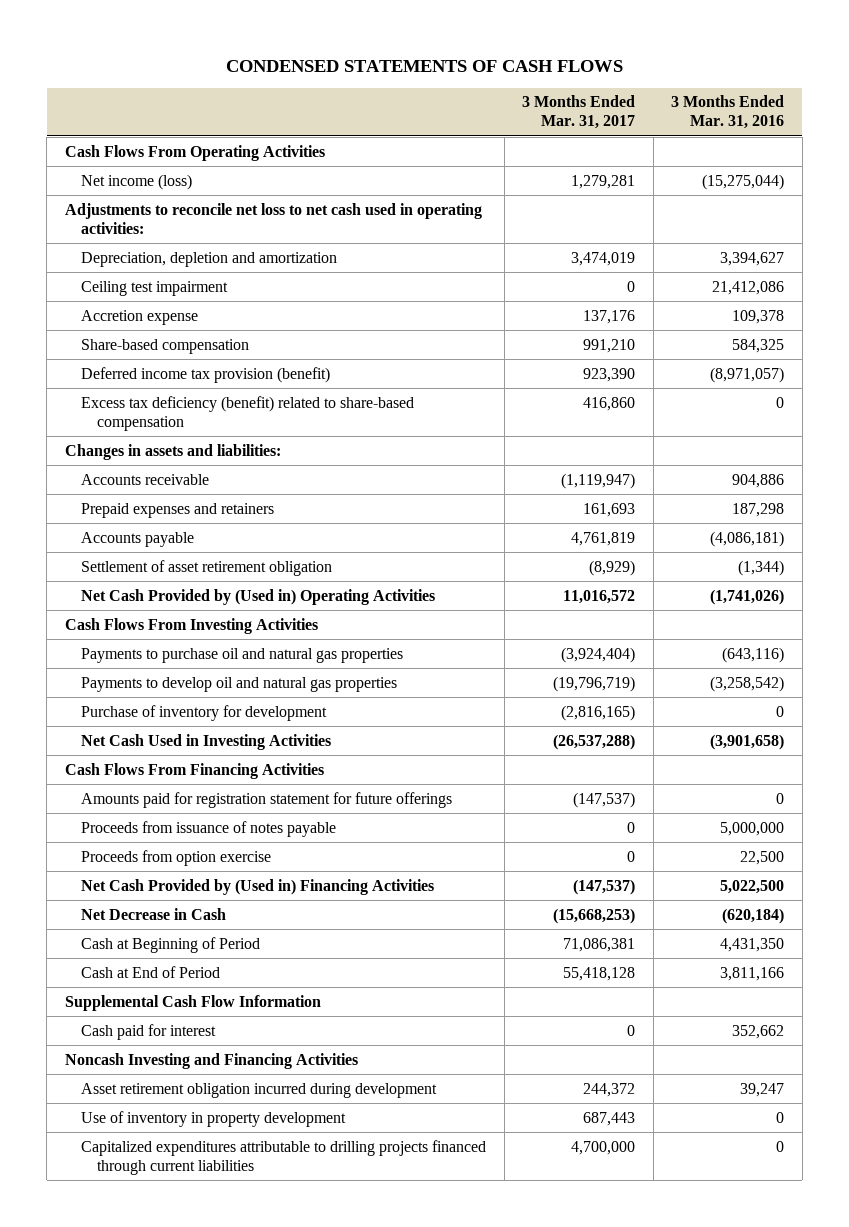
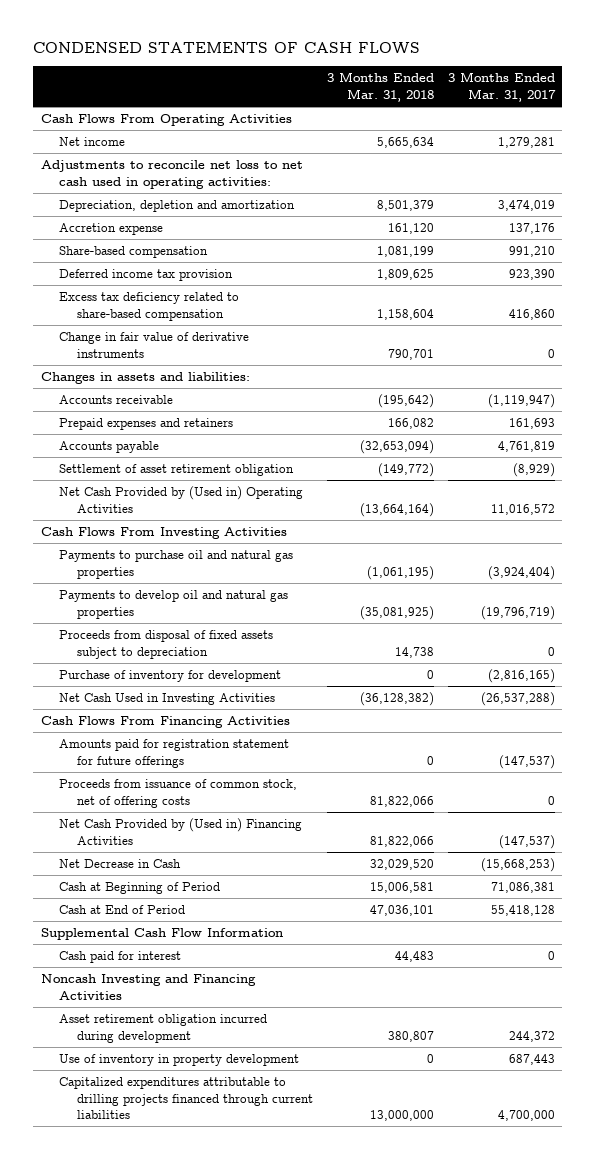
[671,95,785,130] 3 Months Ended Mar. 31, 2016 -> none
none -> [326,72,434,102] 3 Months Ended Mar. 31, 2018
[81,173,193,190] Net income (loss) -> [58,137,125,147] Net income
[81,280,229,296] Ceiling test impairment -> none
[81,366,331,383] Deferred income tax provision (benefit) -> [58,269,233,282] Deferred income tax provision
[81,395,415,431] Excess tax deficiency (benefit) related to share-based compensation -> [58,292,239,321] Excess tax deficiency related to share-based compensation
none -> [58,332,249,358] Change in fair value of derivative instruments
none -> [58,630,273,659] Proceeds from disposal of fixed assets subject to depreciation
[81,820,337,837] Proceeds from issuance of notes payable -> none
[81,849,272,866] Proceeds from option exercise -> none
none -> [58,779,297,808] Proceeds from issuance of common stock, net of offering costs

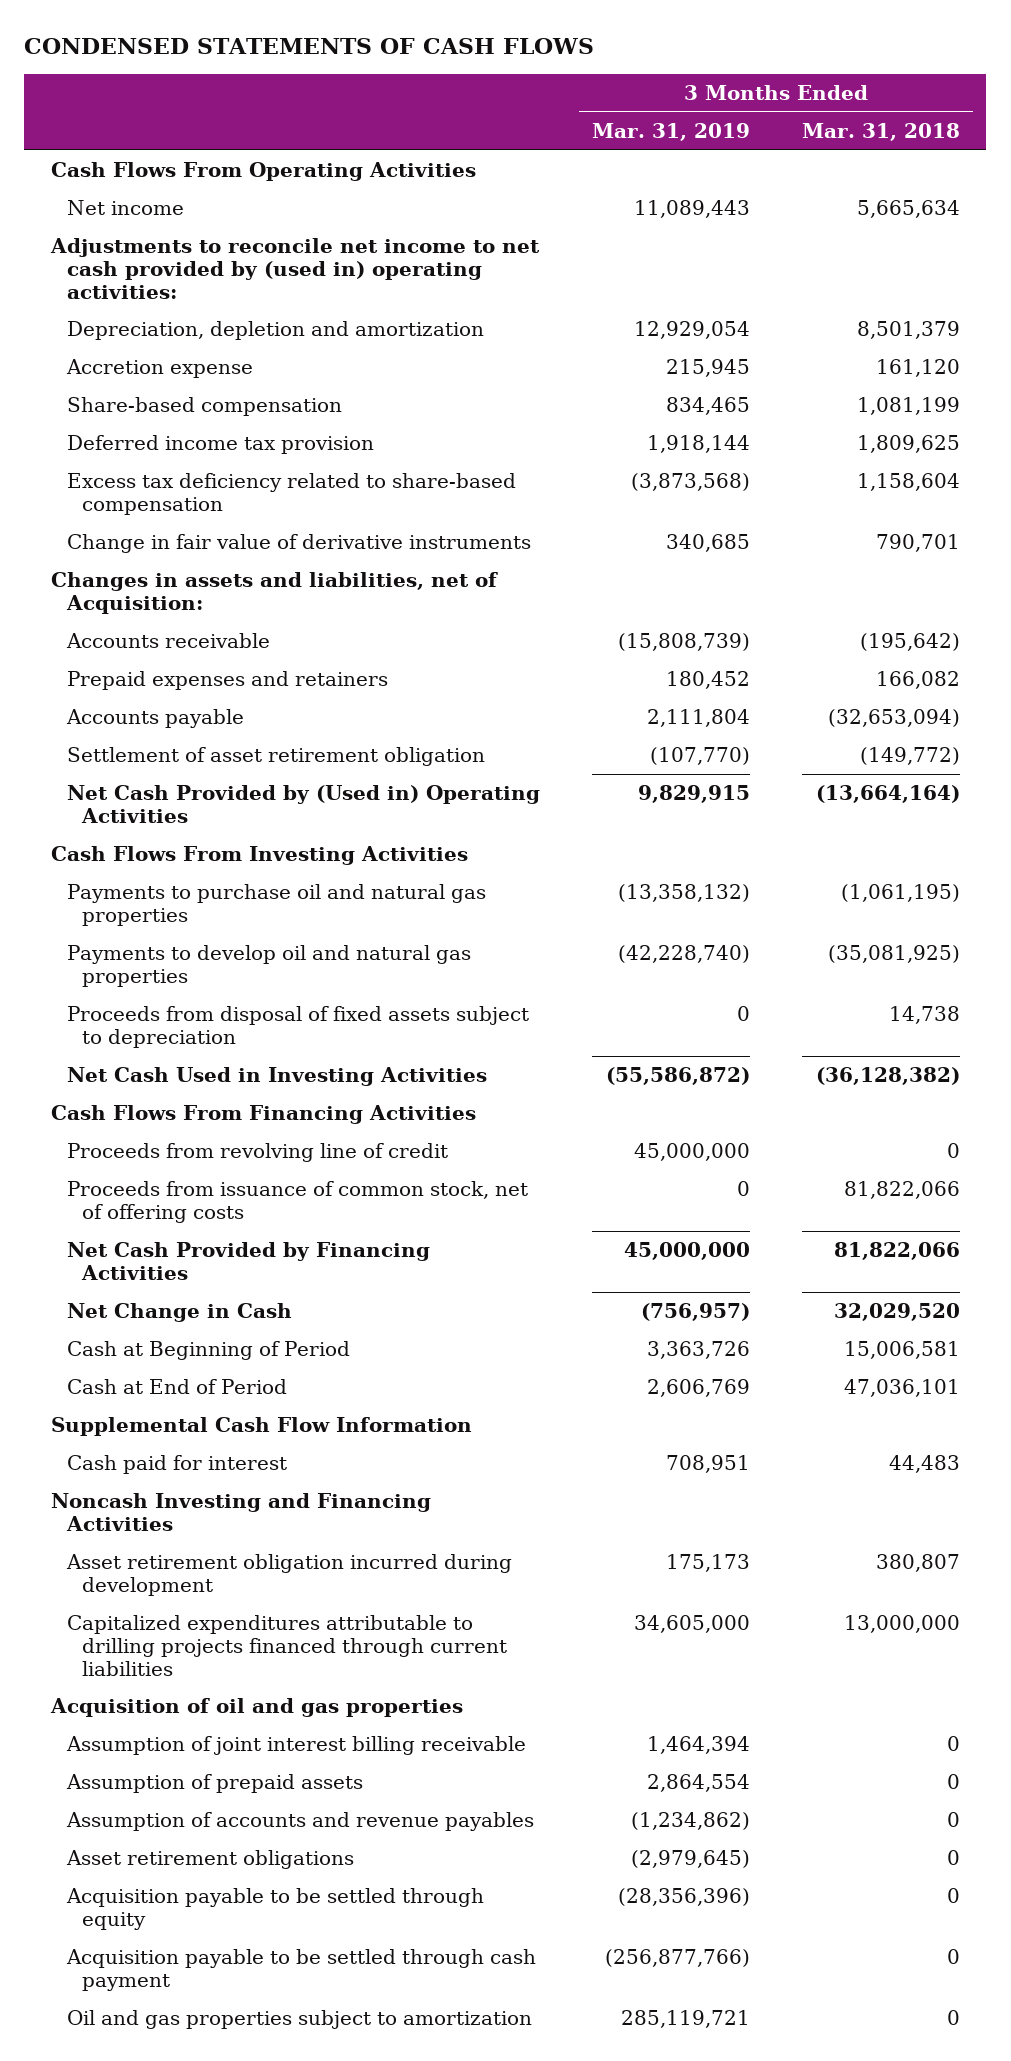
[447,72,556,102] 3 Months Ended Mar. 31, 2017 -> none
none -> [591,122,750,141] Mar. 31, 2019
[40,160,303,189] Adjustments to reconcile net loss to net cash used in operating activities: -> [49,238,540,299] Adjustments to reconcile net income to net cash provided by (used in) operating activities:
[40,372,250,385] Changes in assets and liabilities: -> [50,572,498,614] Changes in assets and liabilities, net of Acquisition:
[58,670,281,683] Purchase of inventory for development -> none
[58,739,289,768] Amounts paid for registration statement for future offerings -> none
none -> [66,1143,448,1163] Proceeds from revolving line of credit
[58,818,302,845] Net Cash Provided by (Used in) Financing Activities -> [66,1242,430,1280] Net Cash Provided by Financing Activities
[58,859,181,869] Net Decrease in Cash -> [66,1303,292,1323] Net Change in Cash
[58,1054,299,1067] Use of inventory in property development -> none
none -> [49,1698,463,1718] Acquisition of oil and gas properties
none -> [65,1736,526,1756] Assumption of joint interest billing receivable
none -> [65,1774,363,1794] Assumption of prepaid assets
none -> [65,1812,534,1832] Assumption of accounts and revenue payables
none -> [65,1850,354,1870] Asset retirement obligations
none -> [65,1888,484,1930] Acquisition payable to be settled through equity
none -> [65,1949,536,1991] Acquisition payable to be settled through cash payment
none -> [66,2010,532,2030] Oil and gas properties subject to amortization

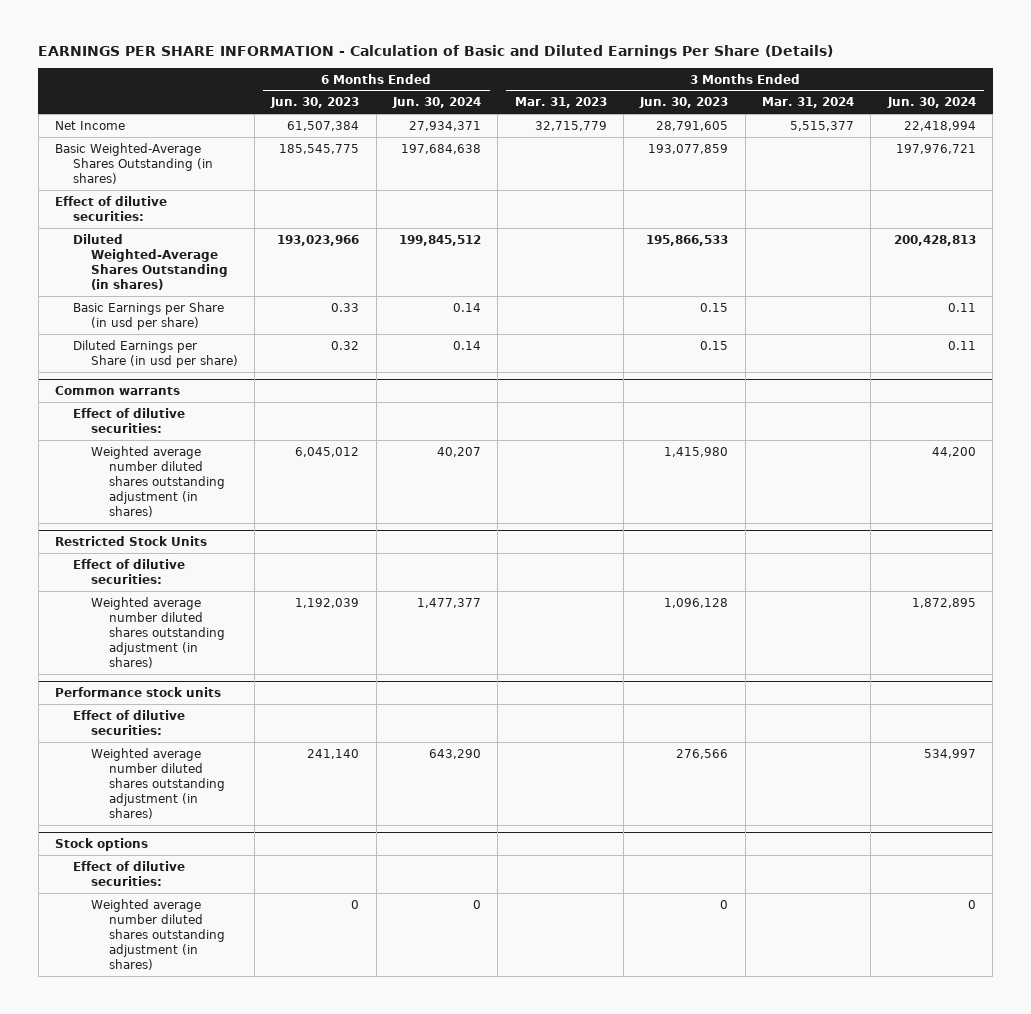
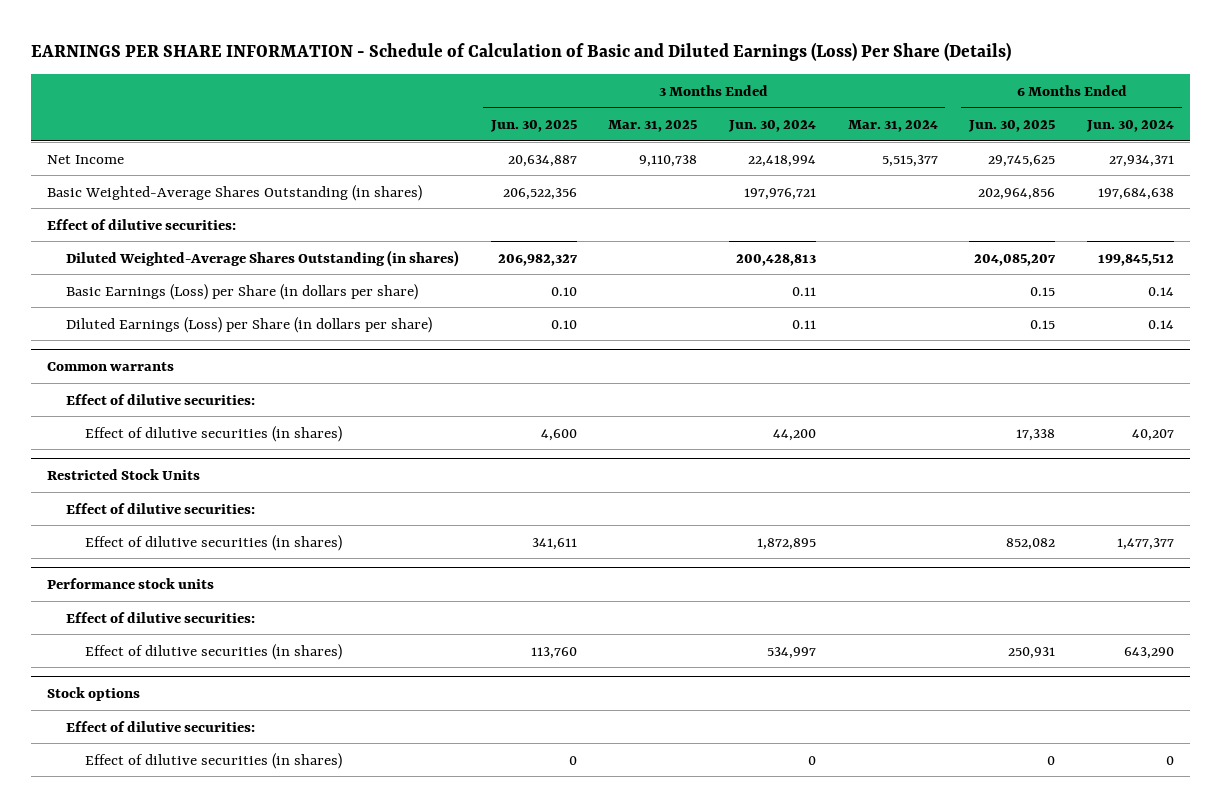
[38,45,834,60] EARNINGS PER SHARE INFORMATION - Calculation of Basic and Diluted Earnings Per Share (Details) -> [30,42,1011,62] EARNINGS PER SHARE INFORMATION - Schedule of Calculation of Basic and Diluted Earnings (Loss) Per Share (Details)
[270,97,360,109] Jun. 30, 2023 -> none
[514,97,607,109] Mar. 31, 2023 -> none
[639,97,729,109] Jun. 30, 2023 -> none
none -> [489,120,577,133] Jun. 30, 2025
none -> [608,120,698,133] Mar. 31, 2025
none -> [968,120,1056,133] Jun. 30, 2025
[72,301,224,330] Basic Earnings per Share (in usd per share) -> [65,283,418,300] Basic Earnings (Loss) per Share (in dollars per share)
[72,339,238,368] Diluted Earnings per Share (in usd per share) -> [65,316,432,333] Diluted Earnings (Loss) per Share (in dollars per share)
[90,445,225,518] Weighted average number diluted shares outstanding adjustment (in shares) -> [85,425,343,442] Effect of dilutive securities (in shares)
[90,596,225,669] Weighted average number diluted shares outstanding adjustment (in shares) -> [85,534,343,551] Effect of dilutive securities (in shares)
[90,747,225,820] Weighted average number diluted shares outstanding adjustment (in shares) -> [85,643,343,660] Effect of dilutive securities (in shares)
[90,898,225,971] Weighted average number diluted shares outstanding adjustment (in shares) -> [85,752,343,769] Effect of dilutive securities (in shares)

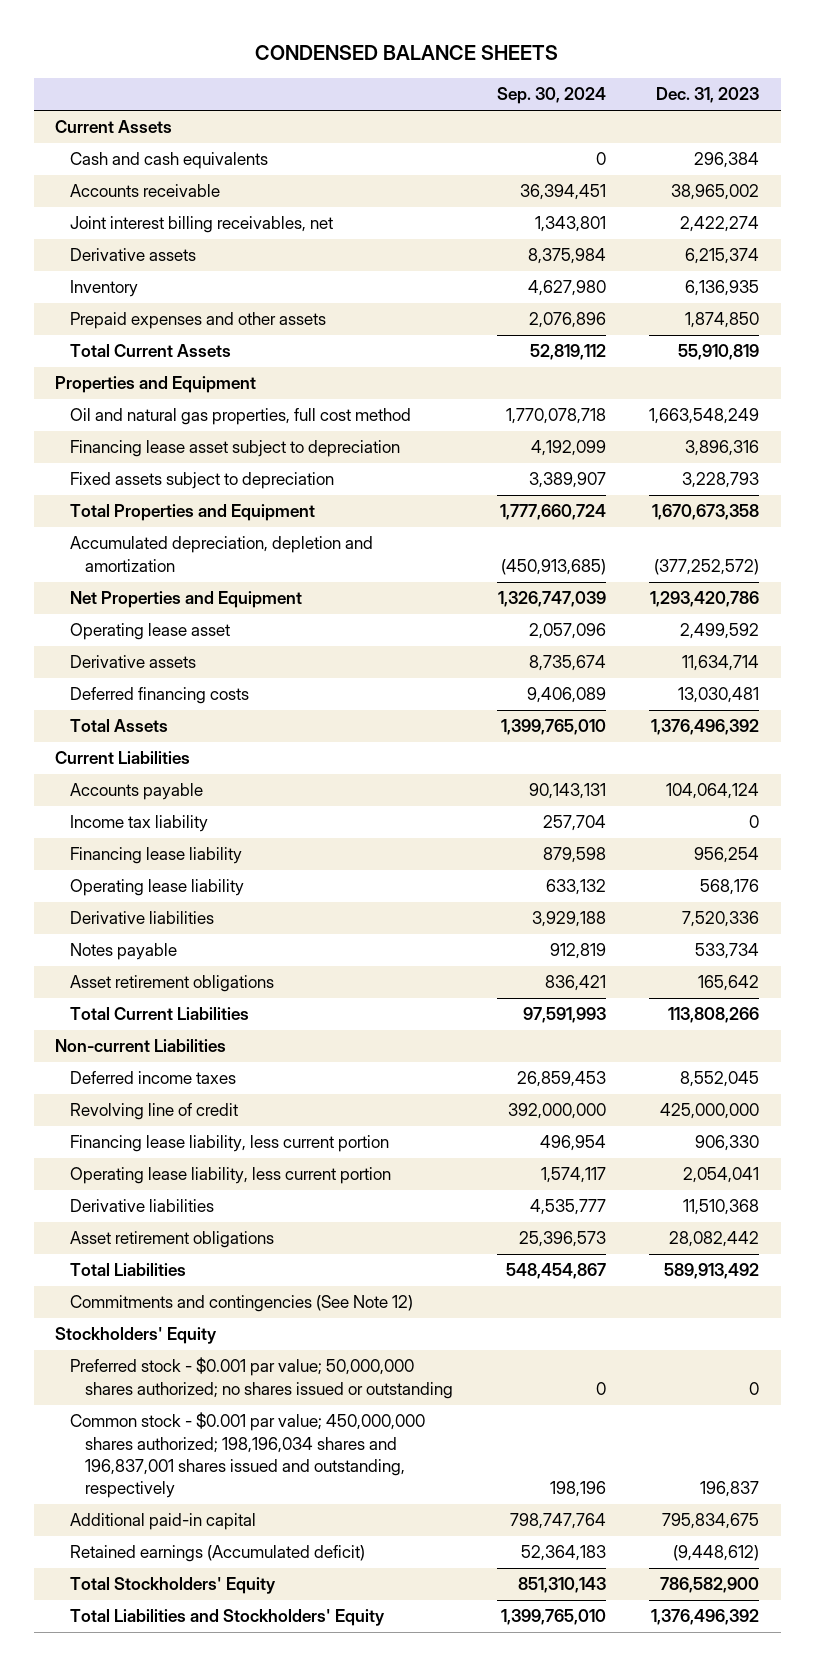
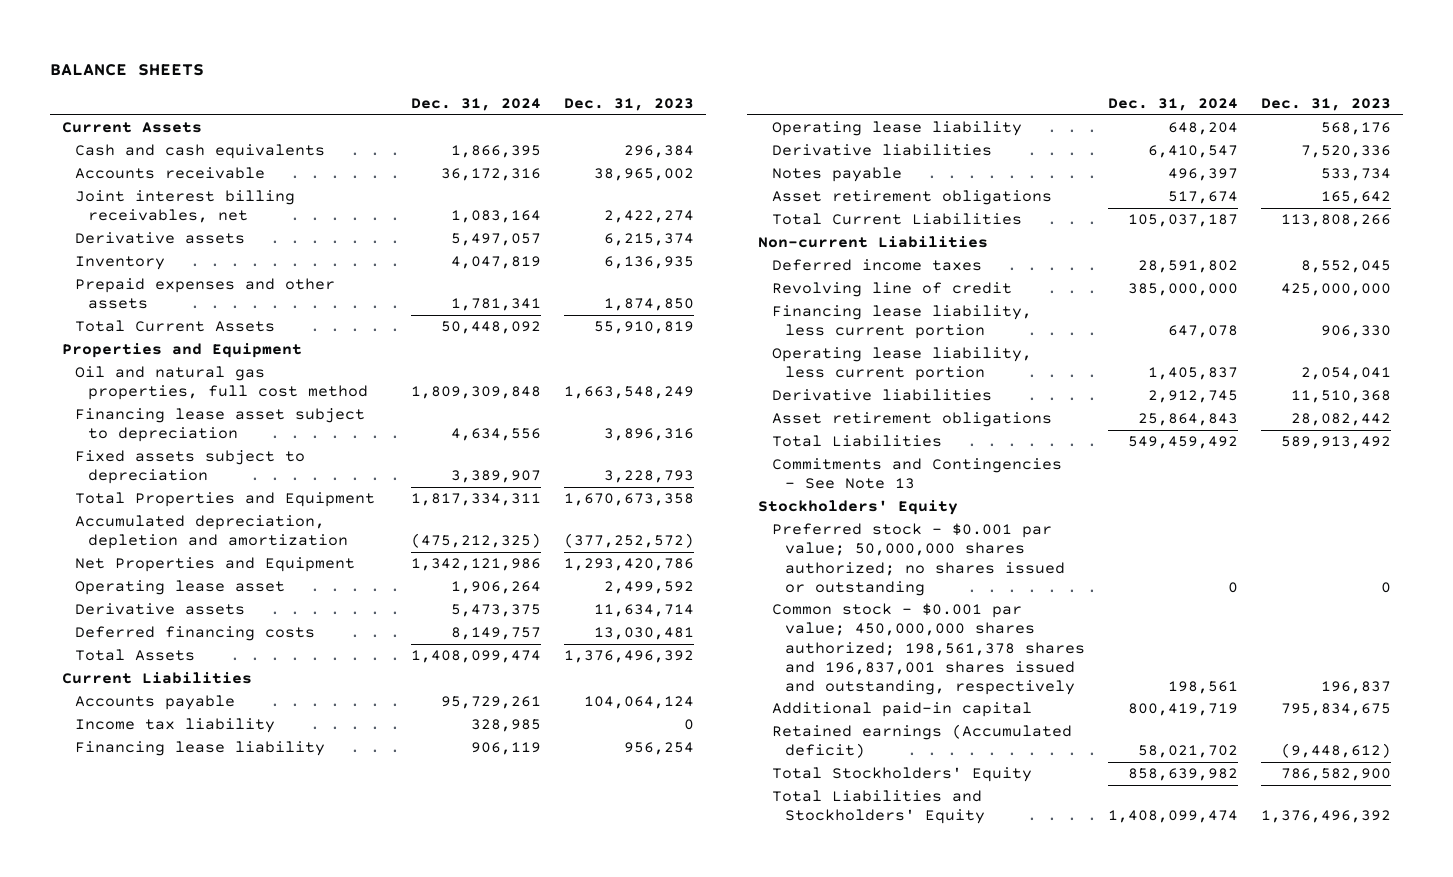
[255,45,559,61] CONDENSED BALANCE SHEETS -> [49,64,204,77] BALANCE SHEETS
[496,87,606,105] Sep. 30, 2024 -> none
none -> [411,97,542,111] Dec. 31, 2024
[70,1295,414,1313] Commitments and contingencies (See Note 12) -> [771,458,1062,490] Commitments and Contingencies - See Note 13
[70,1412,426,1499] Common stock - $0.001 par value; 450,000,000 shares authorized; 198,196,034 shares and 196,837,001 shares issued and outstanding, respectively -> [771,603,1086,695] Common stock - $0.001 par value; 450,000,000 shares authorized; 198,561,378 shares and 196,837,001 shares issued and outstanding, respectively

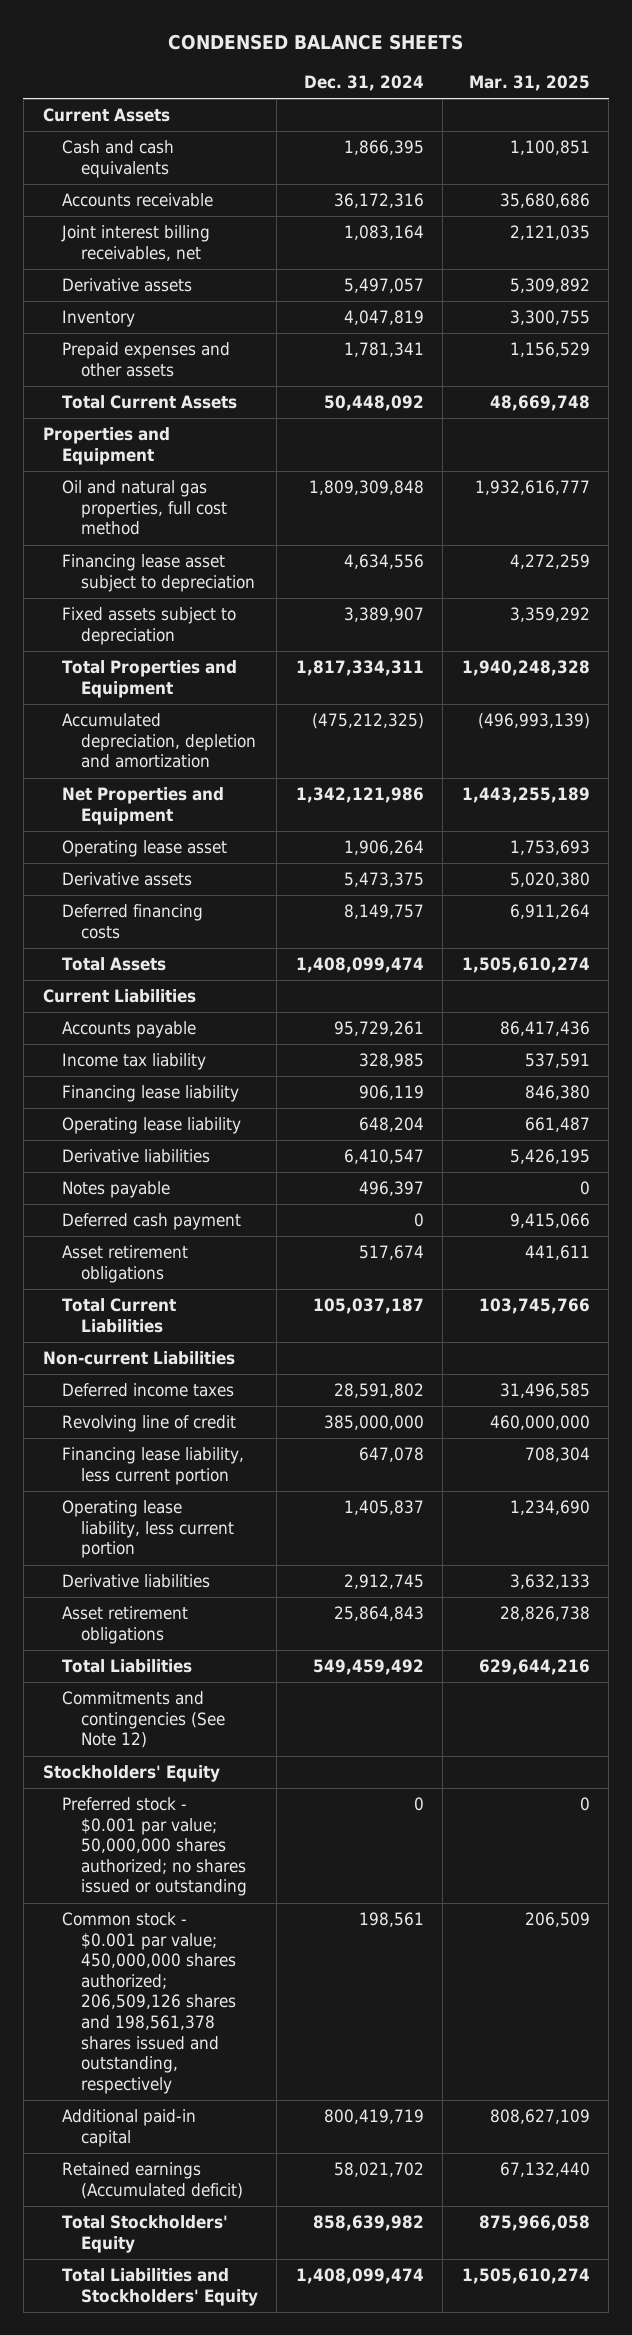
[49,64,204,77] BALANCE SHEETS -> [168,34,464,51] CONDENSED BALANCE SHEETS
[564,97,695,111] Dec. 31, 2023 -> none
none -> [468,75,590,92] Mar. 31, 2025
none -> [61,1213,241,1231] Deferred cash payment
[771,458,1062,490] Commitments and Contingencies - See Note 13 -> [61,1691,225,1749] Commitments and contingencies (See Note 12)
[771,603,1086,695] Common stock - $0.001 par value; 450,000,000 shares authorized; 198,561,378 shares and 196,837,001 shares issued and outstanding, respectively -> [61,1912,236,2094] Common stock - $0.001 par value; 450,000,000 shares authorized; 206,509,126 shares and 198,561,378 shares issued and outstanding, respectively

